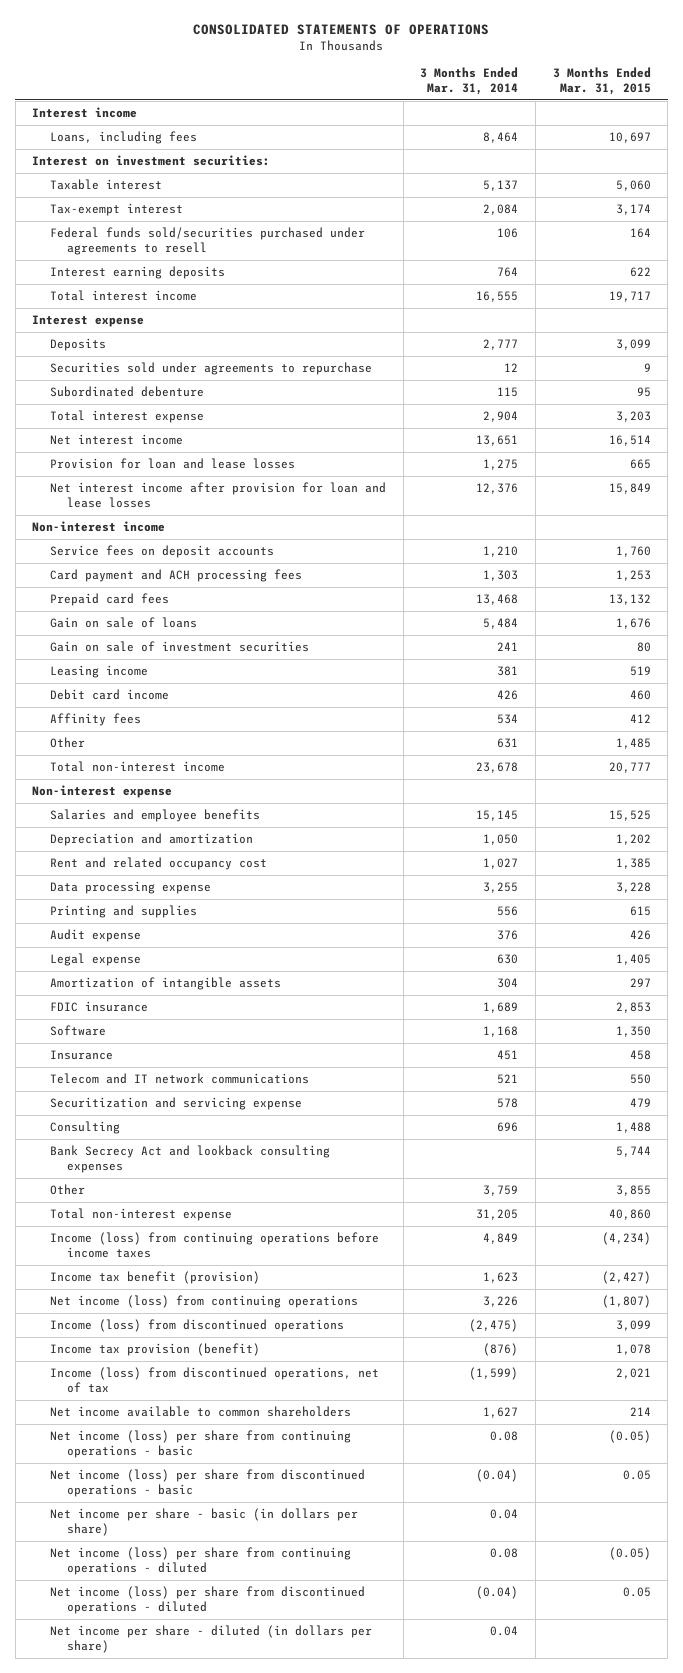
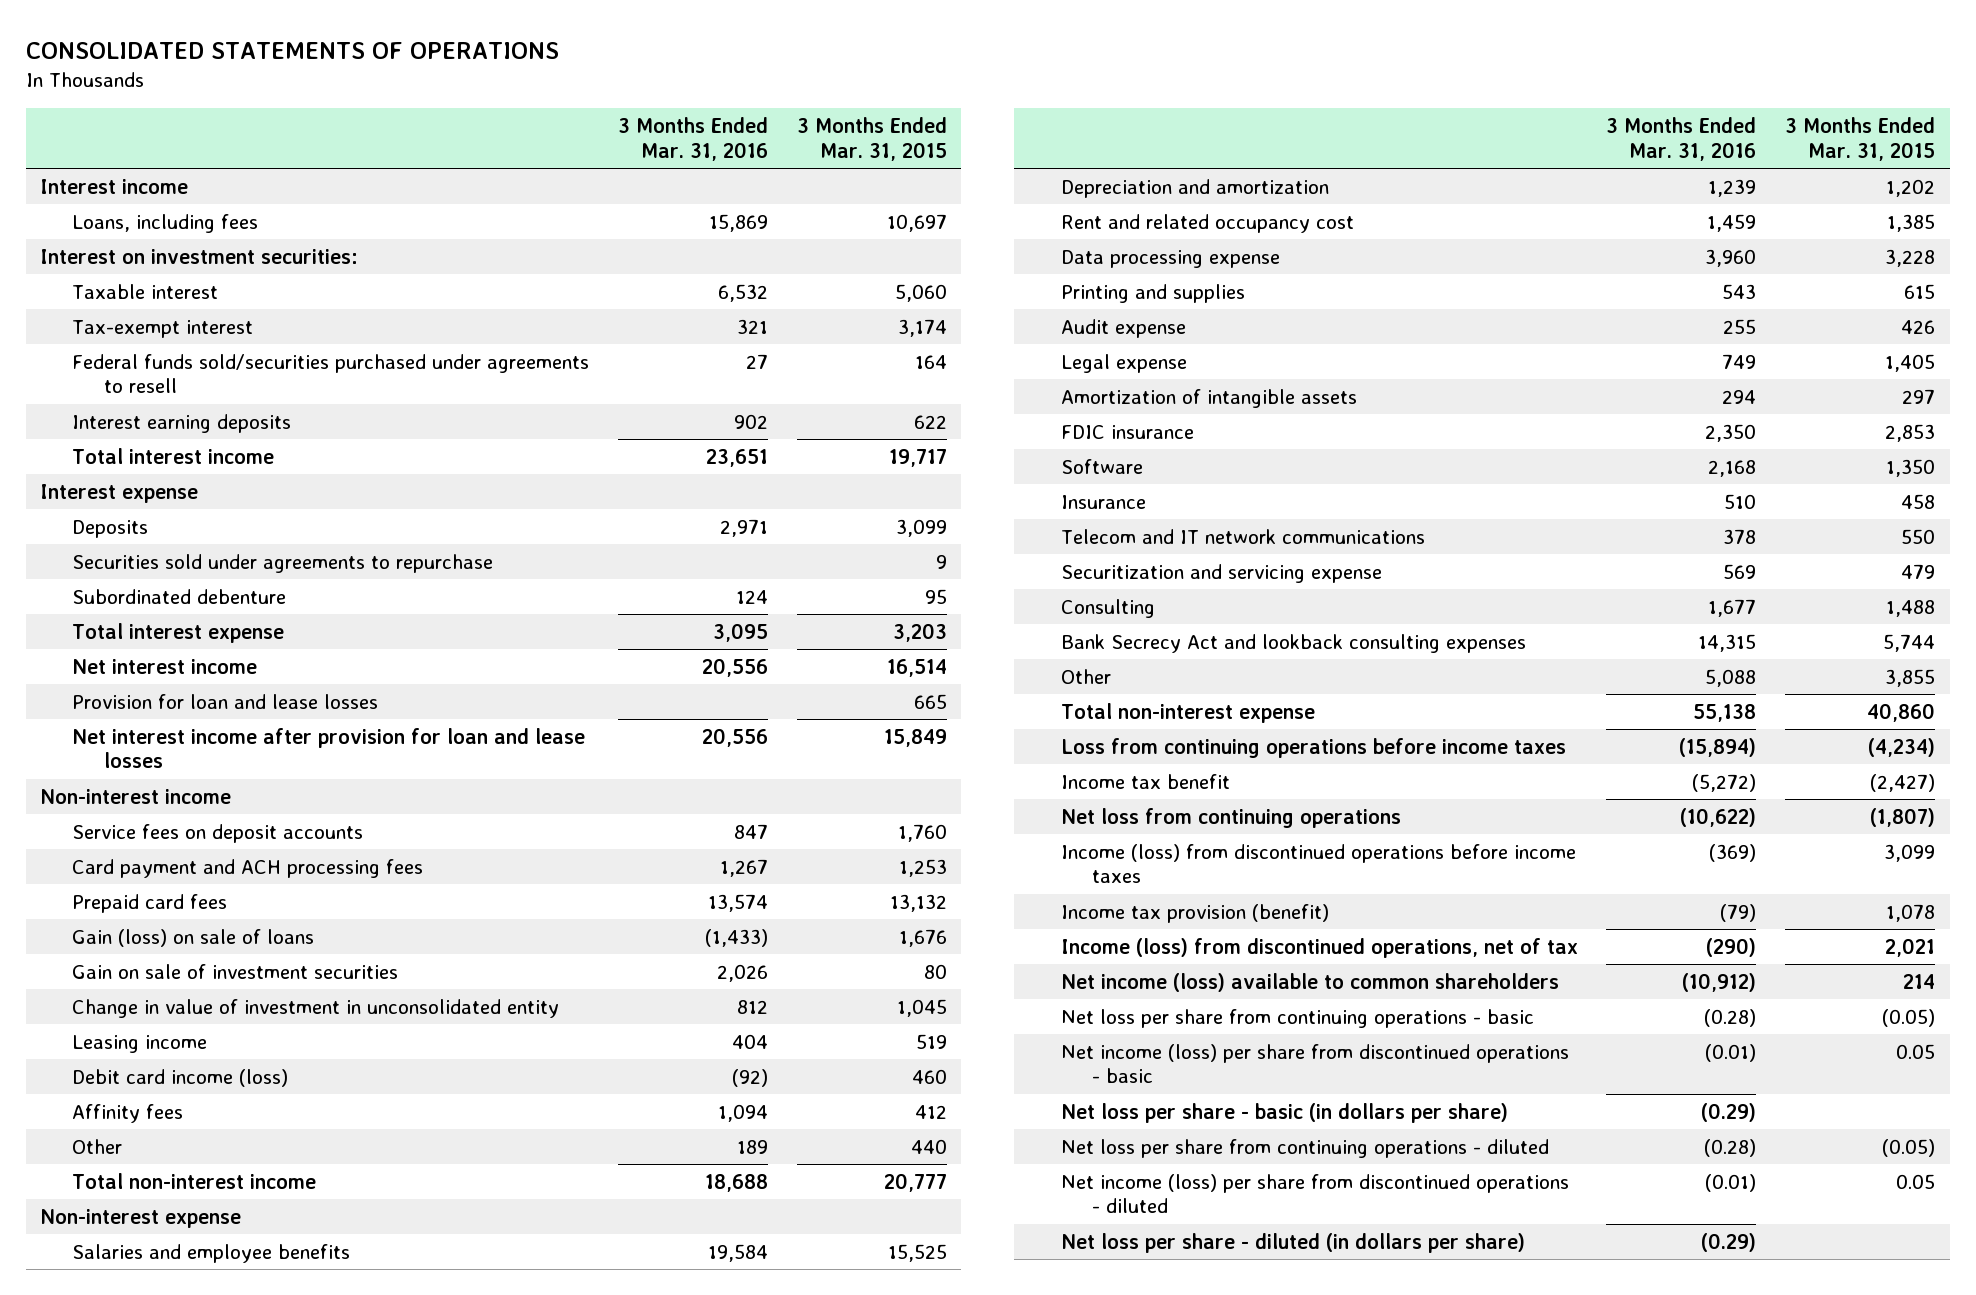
[420,67,519,96] 3 Months Ended Mar. 31, 2014 -> none
none -> [617,117,768,161] 3 Months Ended Mar. 31, 2016
[49,617,197,629] Gain on sale of loans -> [71,928,314,947] Gain (loss) on sale of loans
none -> [71,998,559,1018] Change in value of investment in unconsolidated entity
[49,689,169,701] Debit card income -> [71,1068,288,1087] Debit card income (loss)
[615,738,651,750] 1,485 -> [910,1138,947,1154] 440
[49,1232,379,1258] Income (loss) from continuing operations before income taxes -> [1060,737,1566,758] Loss from continuing operations before income taxes
[49,1271,260,1285] Income tax benefit (provision) -> [1060,773,1230,789] Income tax benefit
[49,1295,358,1309] Net income (loss) from continuing operations -> [1060,807,1401,828] Net loss from continuing operations
[49,1319,344,1333] Income (loss) from discontinued operations -> [1060,843,1576,884] Income (loss) from discontinued operations before income taxes
[49,1406,351,1418] Net income available to common shareholders -> [1060,972,1559,992] Net income (loss) available to common shareholders
[49,1430,351,1458] Net income (loss) per share from continuing operations - basic -> [1060,1008,1534,1028] Net loss per share from continuing operations - basic
[49,1508,358,1536] Net income per share - basic (in dollars per share) -> [1060,1102,1508,1123] Net loss per share - basic (in dollars per share)
[49,1547,351,1575] Net income (loss) per share from continuing operations - diluted -> [1060,1138,1549,1158] Net loss per share from continuing operations - diluted
[49,1625,372,1653] Net income per share - diluted (in dollars per share) -> [1060,1232,1525,1253] Net loss per share - diluted (in dollars per share)

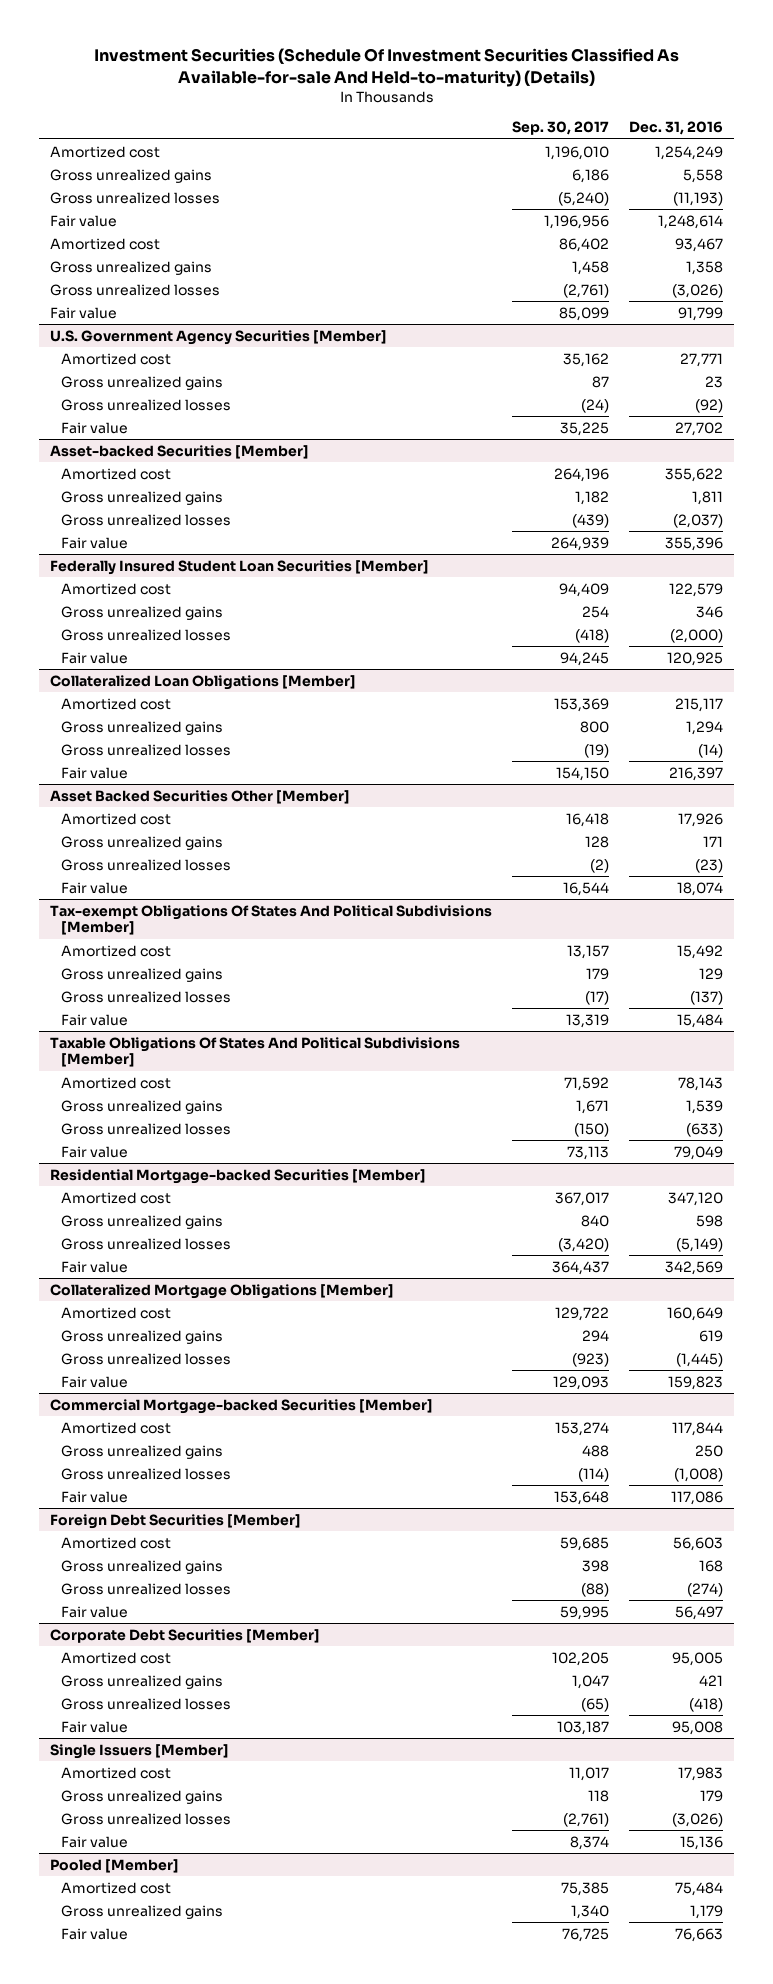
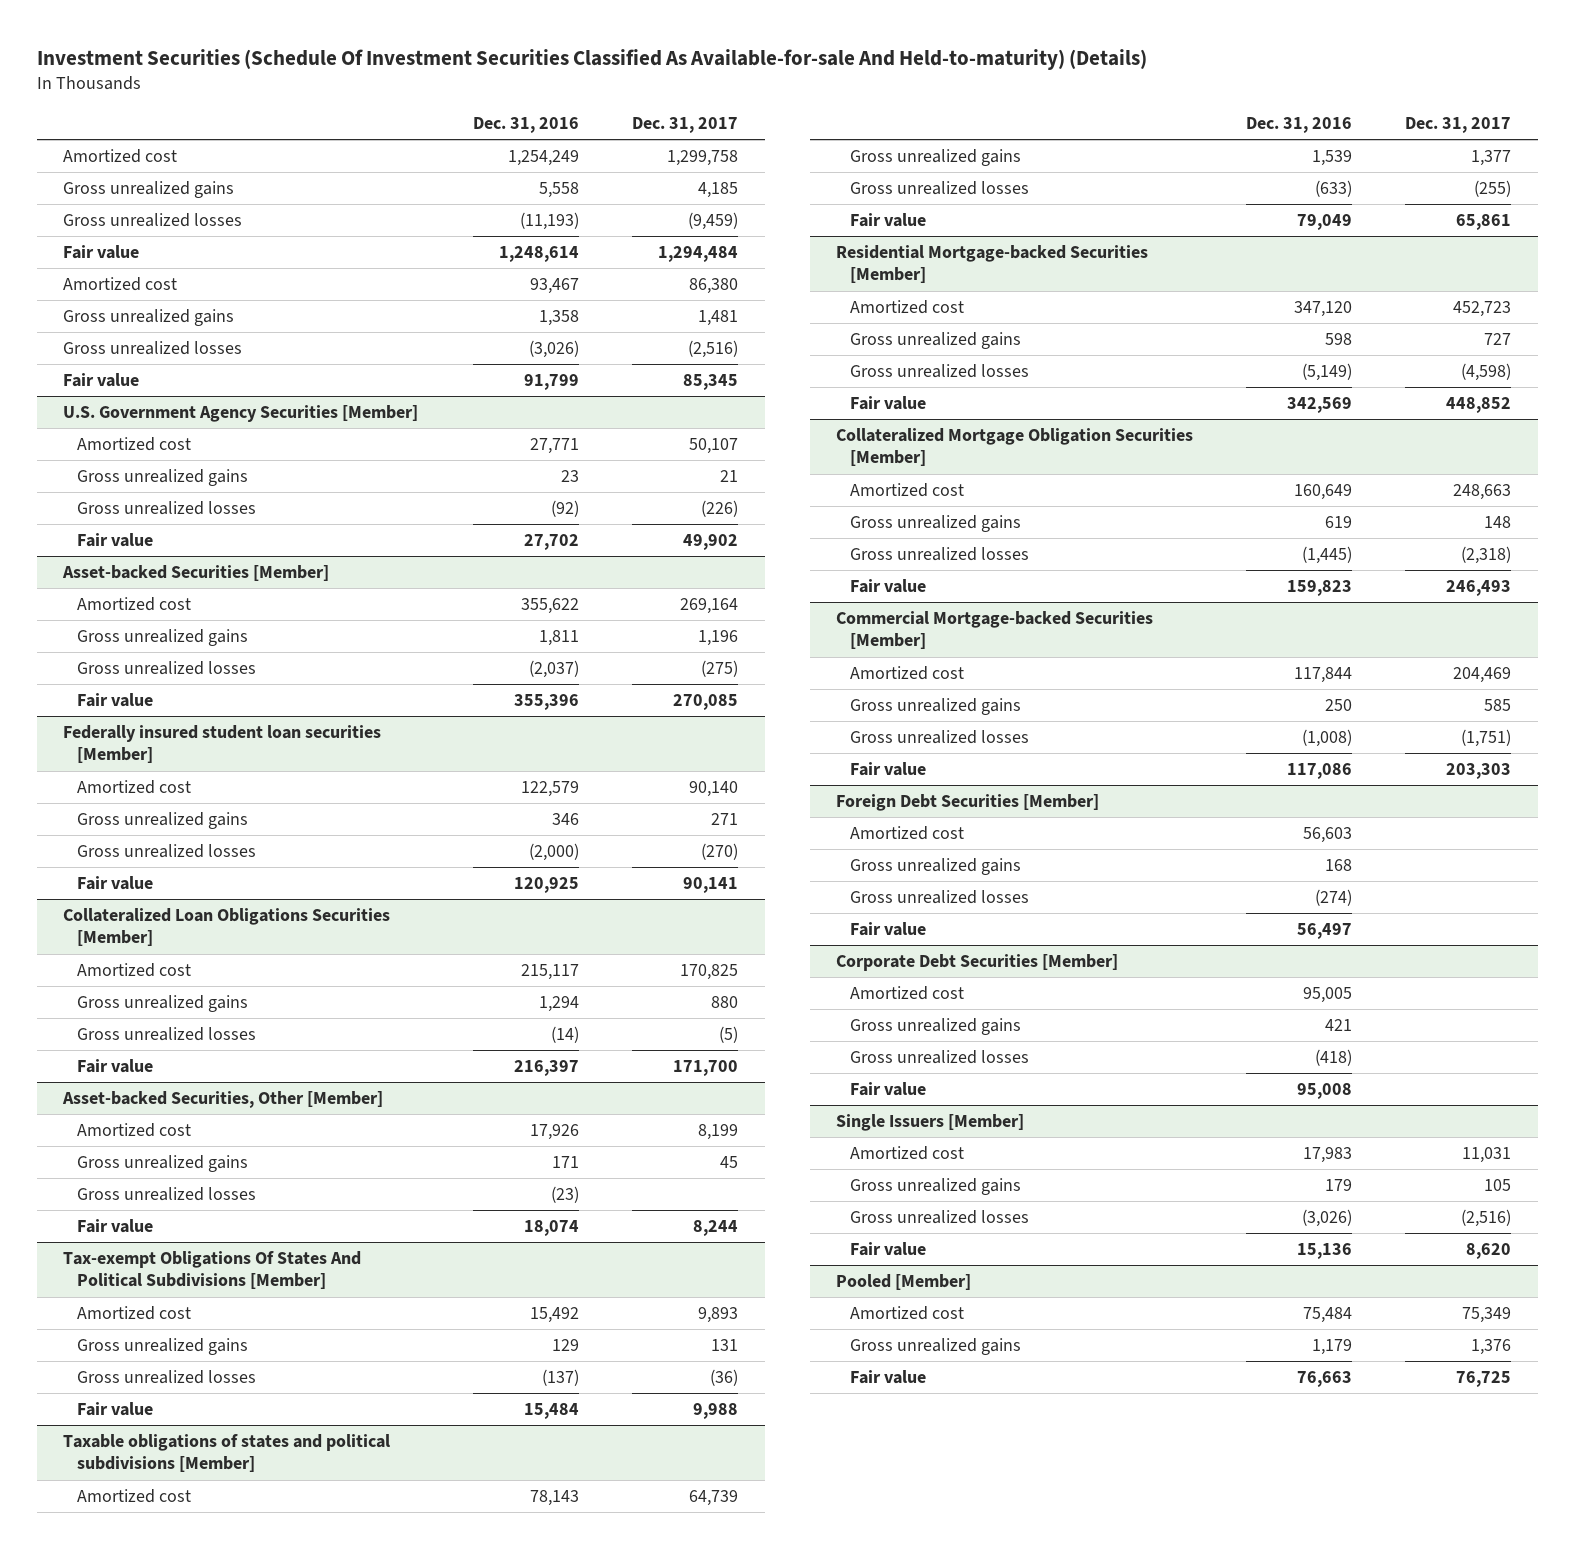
[512,121,610,136] Sep. 30, 2017 -> none
none -> [632,117,739,134] Dec. 31, 2017
[49,559,429,575] Federally Insured Student Loan Securities [Member] -> [63,725,382,764] Federally insured student loan securities [Member]
[49,674,356,690] Collateralized Loan Obligations [Member] -> [63,908,391,947] Collateralized Loan Obligations Securities [Member]
[49,789,350,804] Asset Backed Securities Other [Member] -> [62,1091,384,1109] Asset-backed Securities, Other [Member]
[49,1036,460,1068] Taxable Obligations Of States And Political Subdivisions [Member] -> [63,1434,391,1473] Taxable obligations of states and political subdivisions [Member]
[49,1283,394,1299] Collateralized Mortgage Obligations [Member] -> [836,428,1194,467] Collateralized Mortgage Obligation Securities [Member]

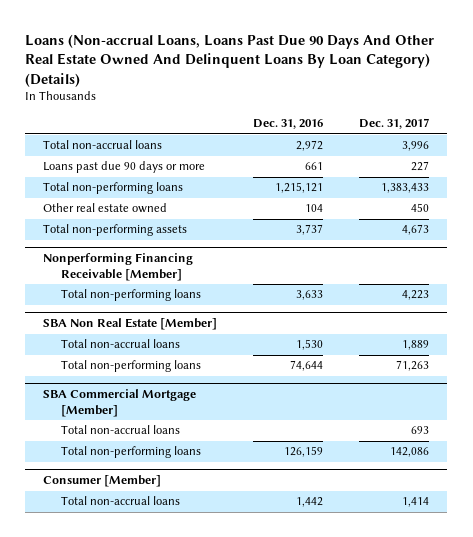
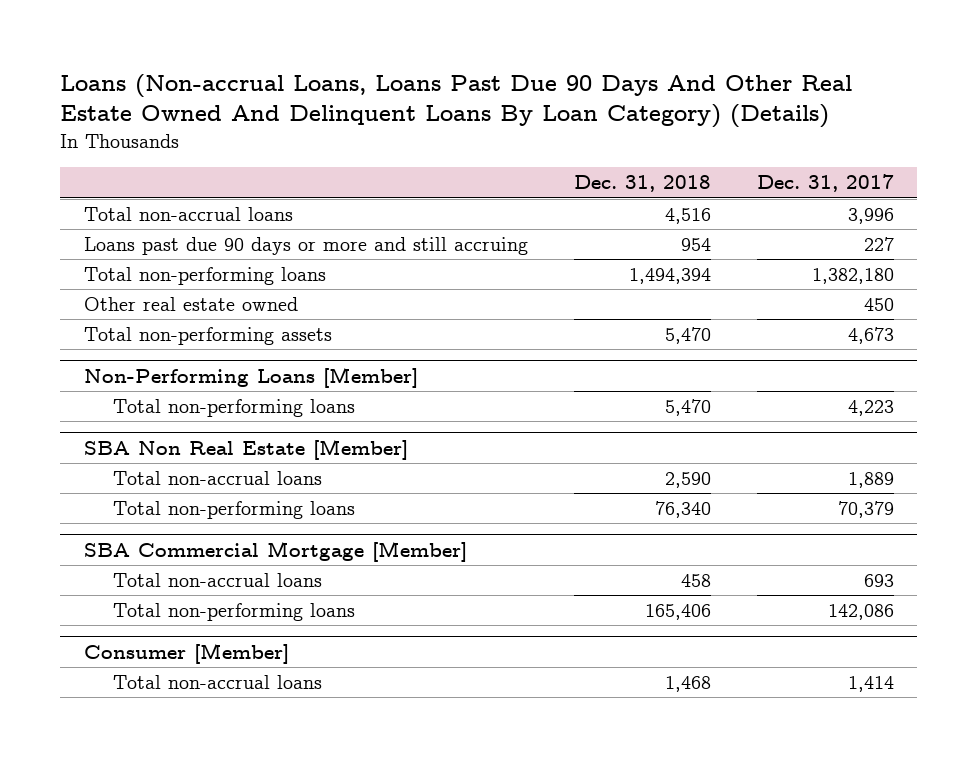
[253,119,324,130] Dec. 31, 2016 -> none
none -> [573,175,711,193] Dec. 31, 2018
[43,161,206,174] Loans past due 90 days or more -> [83,236,528,255] Loans past due 90 days or more and still accruing
[381,183,430,194] 1,383,433 -> [812,267,895,284] 1,382,180
[43,253,194,281] Nonperforming Financing Receivable [Member] -> [83,366,418,388] Non-Performing Loans [Member]
[396,360,430,372] 71,263 -> [838,500,895,518] 70,379

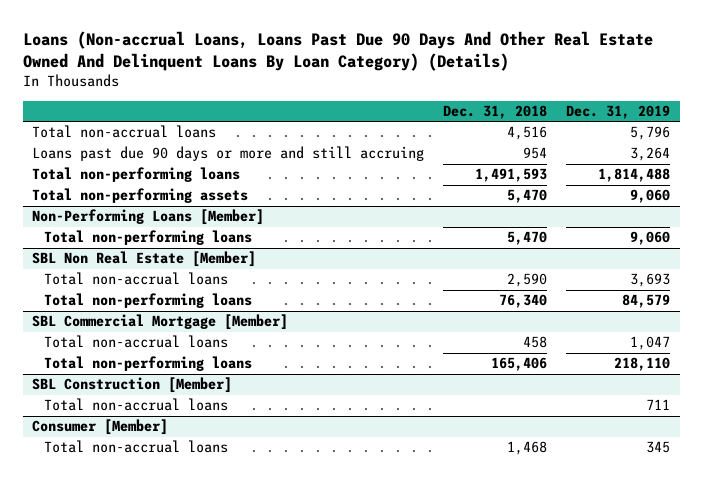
[757,174,895,193] Dec. 31, 2017 -> none
none -> [566,105,671,120] Dec. 31, 2019
[83,296,298,311] Other real estate owned -> none
[628,267,711,284] 1,494,394 -> [475,168,548,183] 1,491,593
[83,438,408,460] SBA Non Real Estate [Member] -> [32,251,257,268] SBL Non Real Estate [Member]
[83,540,467,562] SBA Commercial Mortgage [Member] -> [32,314,289,331] SBL Commercial Mortgage [Member]
none -> [32,377,233,394] SBL Construction [Member]
none -> [44,398,229,412] Total non-accrual loans

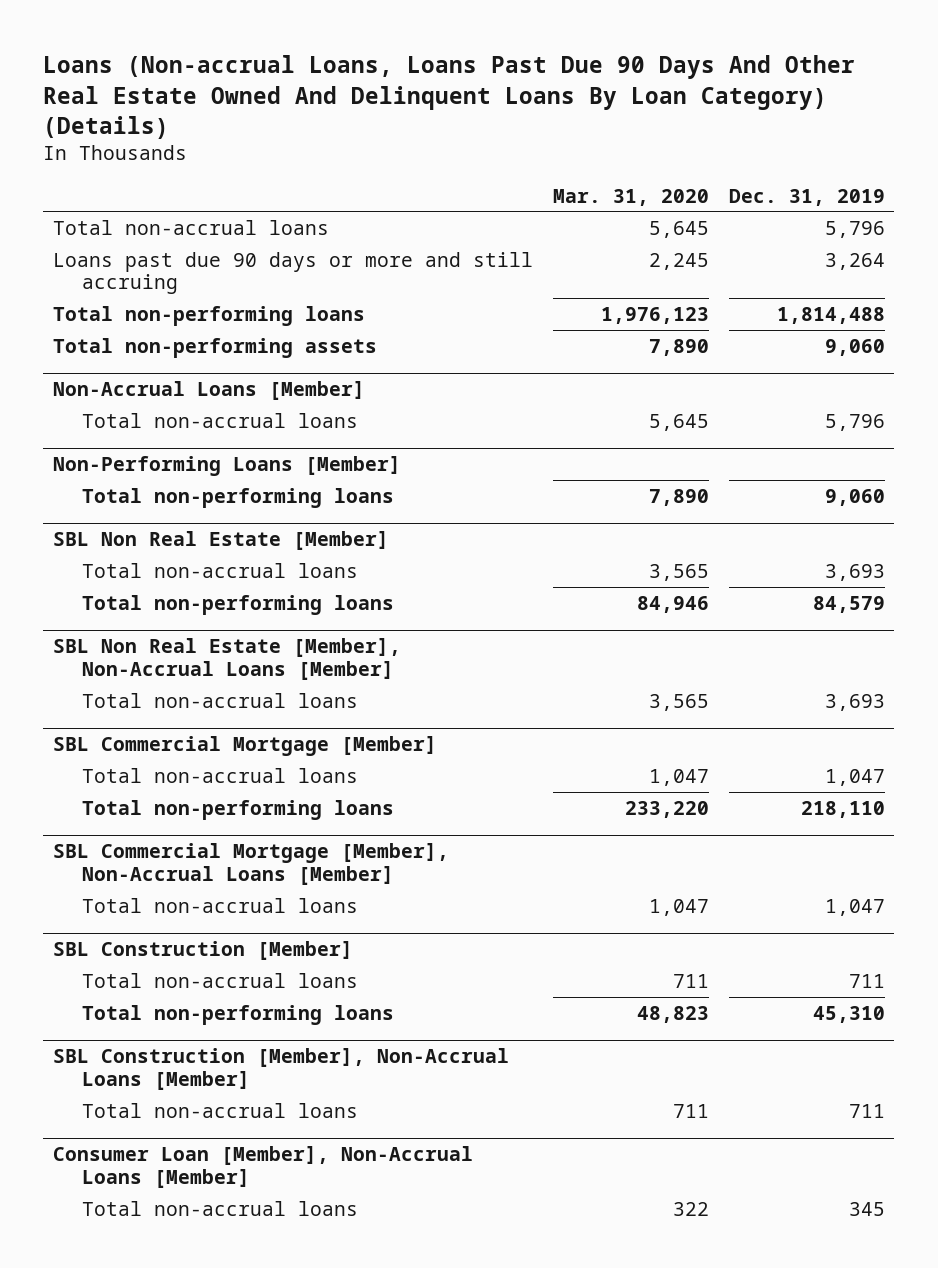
[443,105,548,120] Dec. 31, 2018 -> none
none -> [552,188,709,206] Mar. 31, 2020
none -> [53,381,366,401] Non-Accrual Loans [Member]
none -> [82,412,359,428] Total non-accrual loans
none -> [53,638,402,680] SBL Non Real Estate [Member], Non-Accrual Loans [Member]
none -> [82,692,359,708] Total non-accrual loans
none -> [53,843,450,885] SBL Commercial Mortgage [Member], Non-Accrual Loans [Member]
none -> [82,897,359,913] Total non-accrual loans
[32,419,169,436] Consumer [Member] -> none
none -> [82,1004,395,1025] Total non-performing loans
none -> [53,1048,510,1090] SBL Construction [Member], Non-Accrual Loans [Member]
none -> [82,1102,359,1118] Total non-accrual loans
none -> [53,1146,474,1188] Consumer Loan [Member], Non-Accrual Loans [Member]

